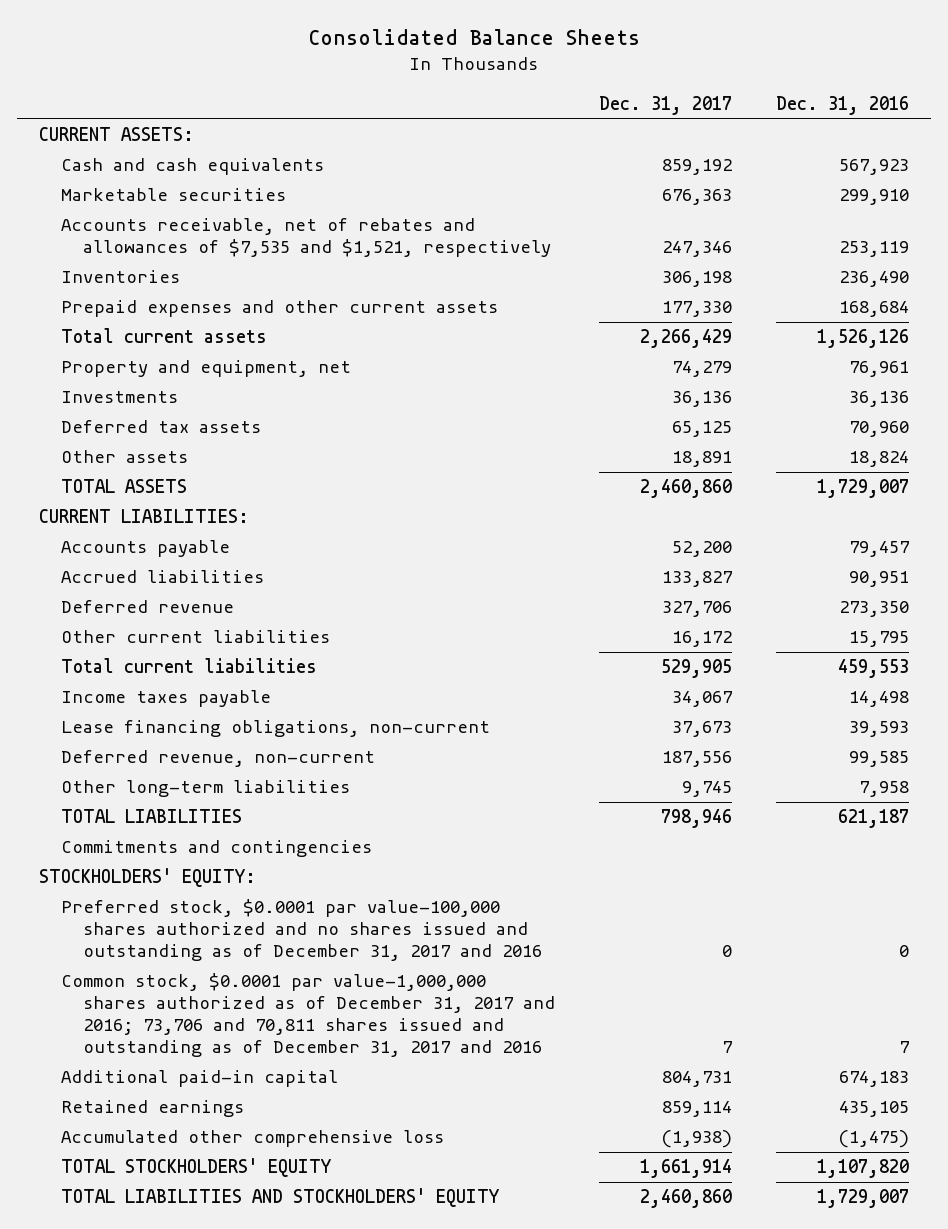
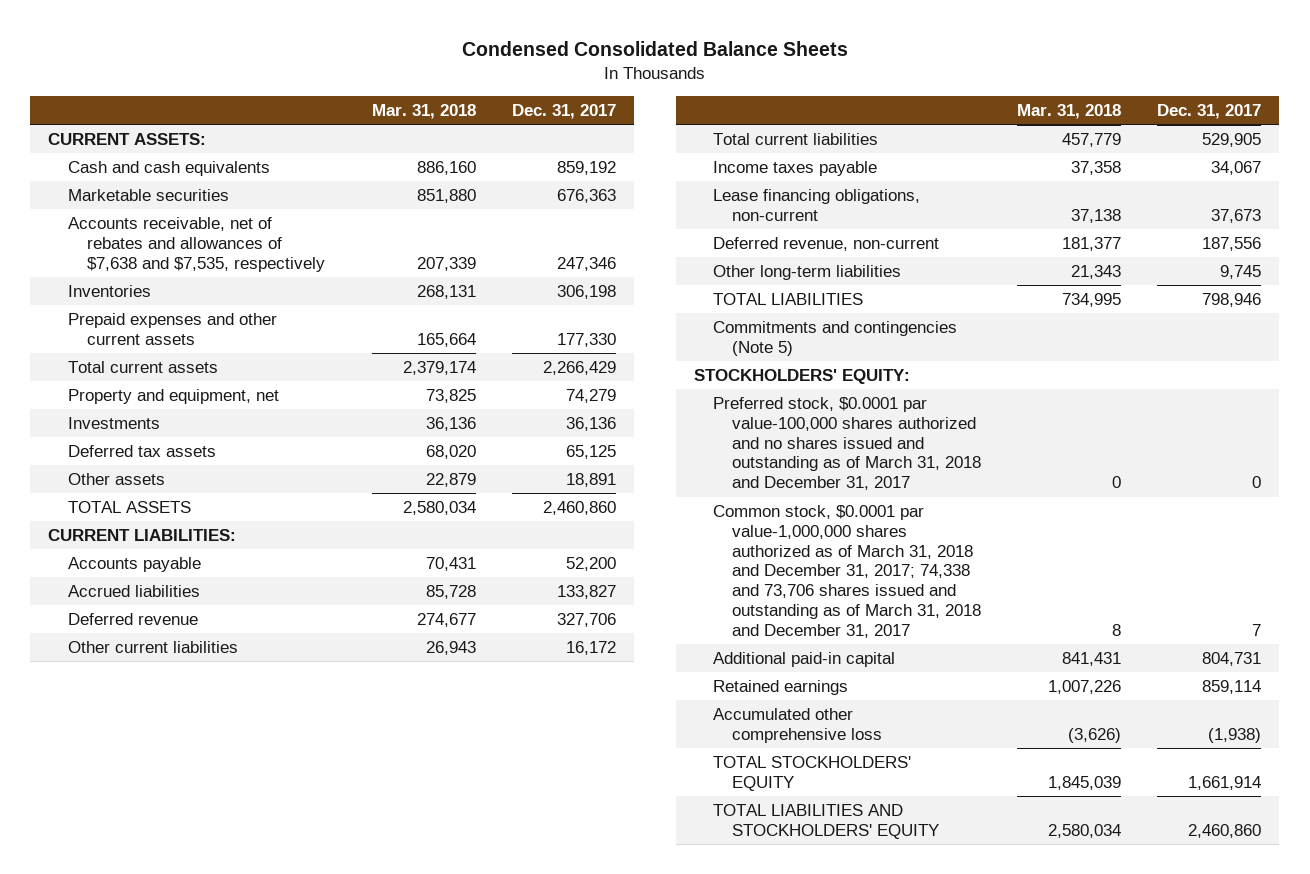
[307,29,640,46] Consolidated Balance Sheets -> [461,41,848,57] Condensed Consolidated Balance Sheets
[776,95,910,115] Dec. 31, 2016 -> none
none -> [371,103,476,119] Mar. 31, 2018
[61,218,552,258] Accounts receivable, net of rebates and allowances of $7,535 and $1,521, respectively -> [67,217,325,272] Accounts receivable, net of rebates and allowances of $7,638 and $7,535, respectively
[61,840,373,858] Commitments and contingencies -> [713,321,958,356] Commitments and contingencies (Note 5)
[61,899,543,962] Preferred stock, $0.0001 par value-100,000 shares authorized and no shares issued and outstanding as of December 31, 2017 and 2016 -> [713,397,982,491] Preferred stock, $0.0001 par value-100,000 shares authorized and no shares issued and outstanding as of March 31, 2018 and December 31, 2017
[61,973,556,1057] Common stock, $0.0001 par value-1,000,000 shares authorized as of December 31, 2017 and 2016; 73,706 and 70,811 shares issued and outstanding as of December 31, 2017 and 2016 -> [713,505,982,638] Common stock, $0.0001 par value-1,000,000 shares authorized as of March 31, 2018 and December 31, 2017; 74,338 and 73,706 shares issued and outstanding as of March 31, 2018 and December 31, 2017

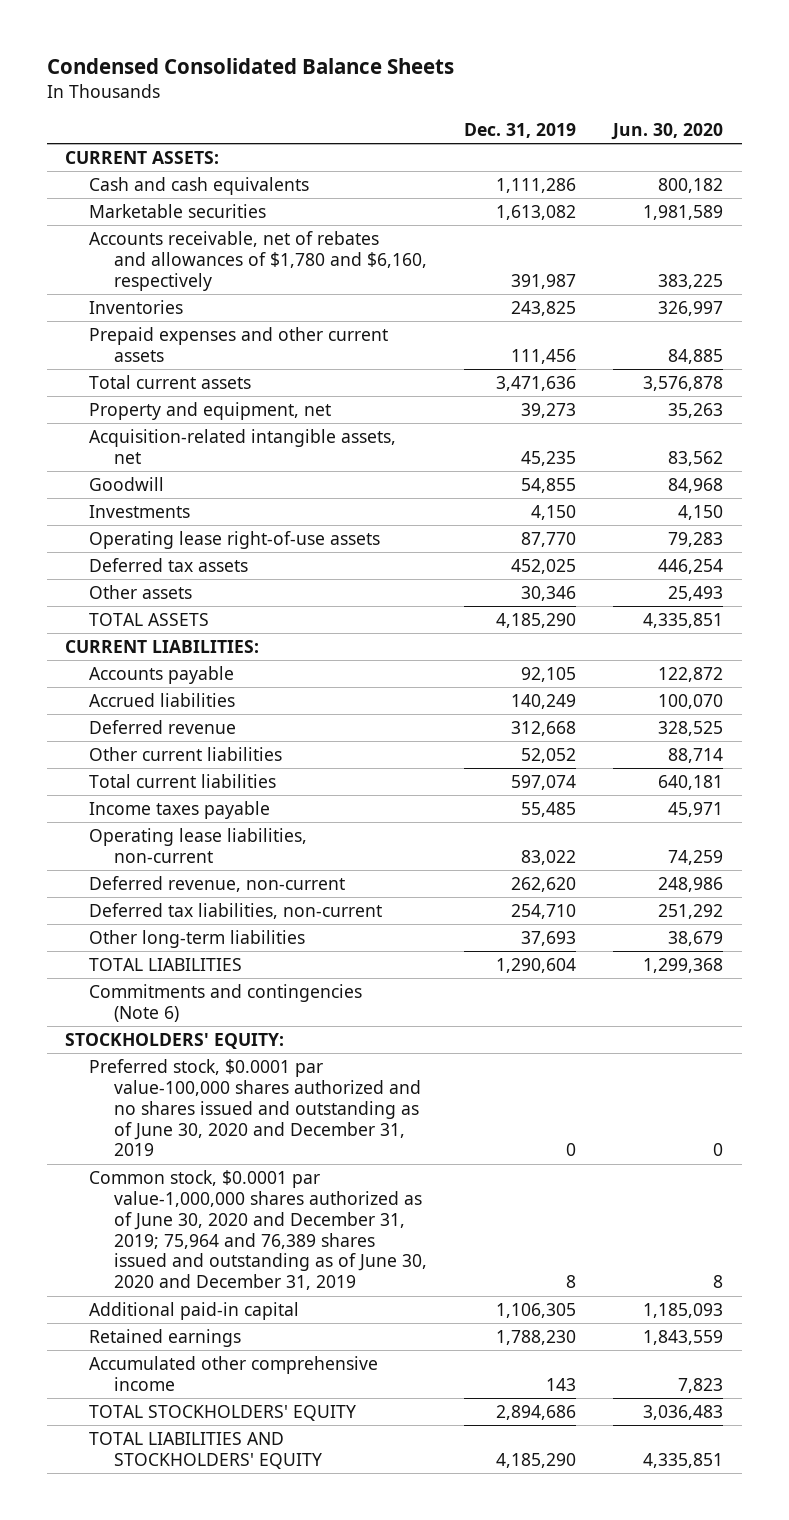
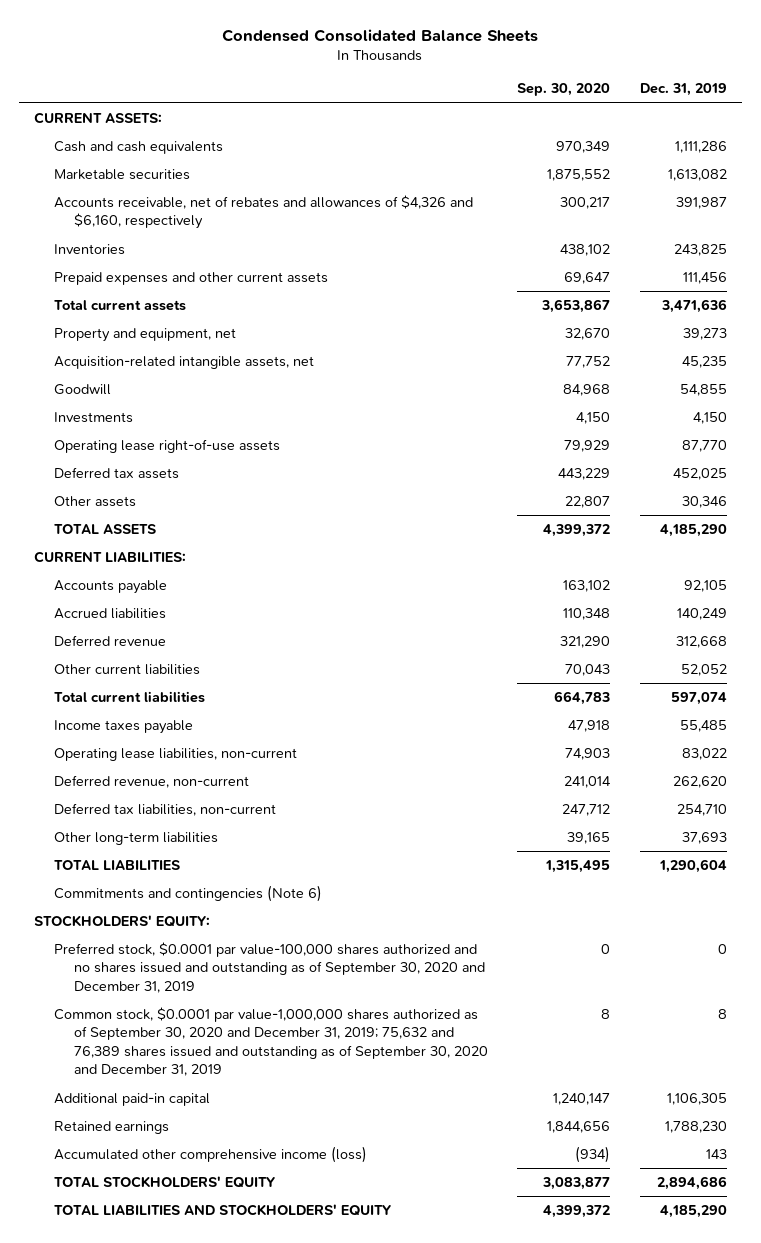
[611,122,724,140] Jun. 30, 2020 -> none
none -> [517,83,611,97] Sep. 30, 2020
[89,231,427,291] Accounts receivable, net of rebates and allowances of $1,780 and $6,160, respectively -> [53,195,473,230] Accounts receivable, net of rebates and allowances of $4,326 and $6,160, respectively
[89,1059,421,1157] Preferred stock, $0.0001 par value-100,000 shares authorized and no shares issued and outstanding as of June 30, 2020 and December 31, 2019 -> [53,942,485,993] Preferred stock, $0.0001 par value-100,000 shares authorized and no shares issued and outstanding as of September 30, 2020 and December 31, 2019
[89,1170,427,1291] Common stock, $0.0001 par value-1,000,000 shares authorized as of June 30, 2020 and December 31, 2019; 75,964 and 76,389 shares issued and outstanding as of June 30, 2020 and December 31, 2019 -> [53,1007,488,1077] Common stock, $0.0001 par value-1,000,000 shares authorized as of September 30, 2020 and December 31, 2019; 75,632 and 76,389 shares issued and outstanding as of September 30, 2020 and December 31, 2019
[89,1356,379,1391] Accumulated other comprehensive income -> [53,1146,367,1164] Accumulated other comprehensive income (loss)

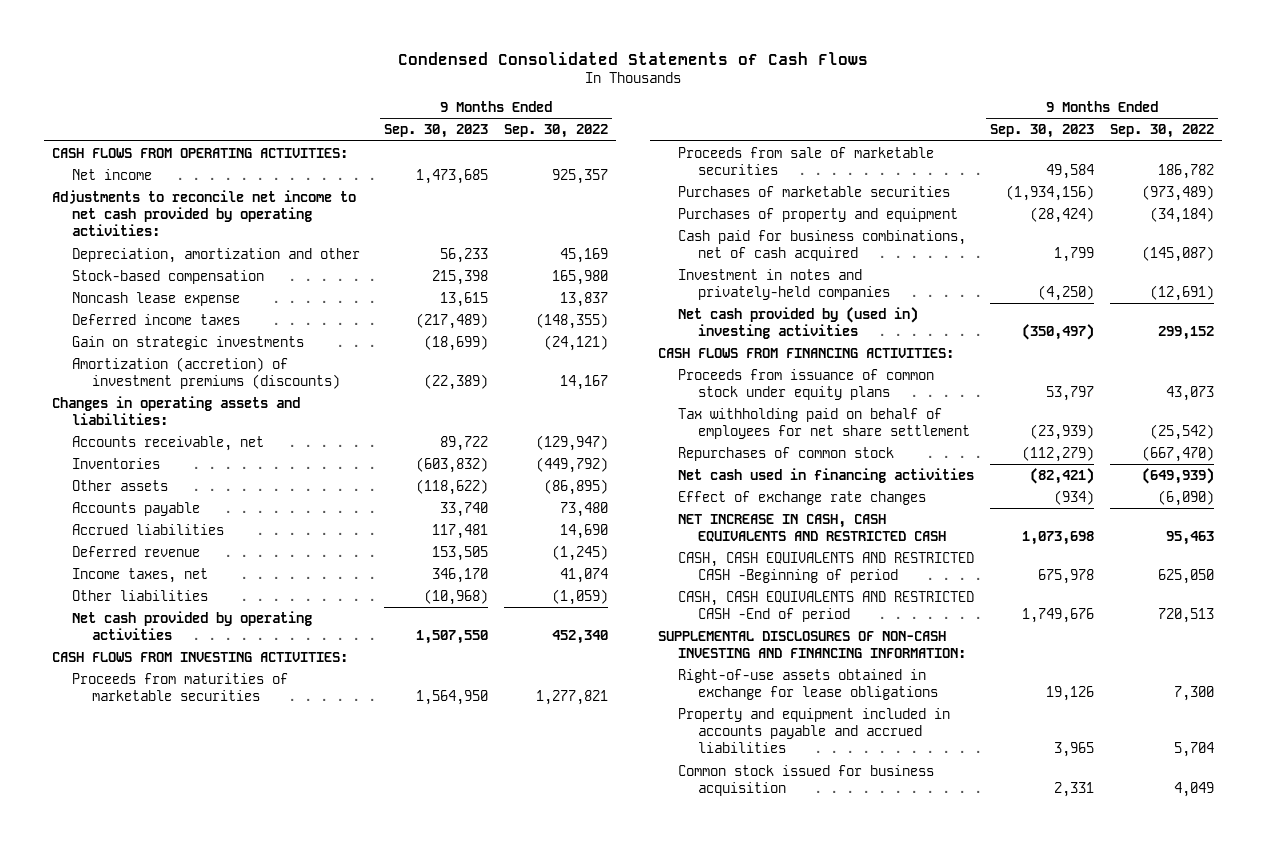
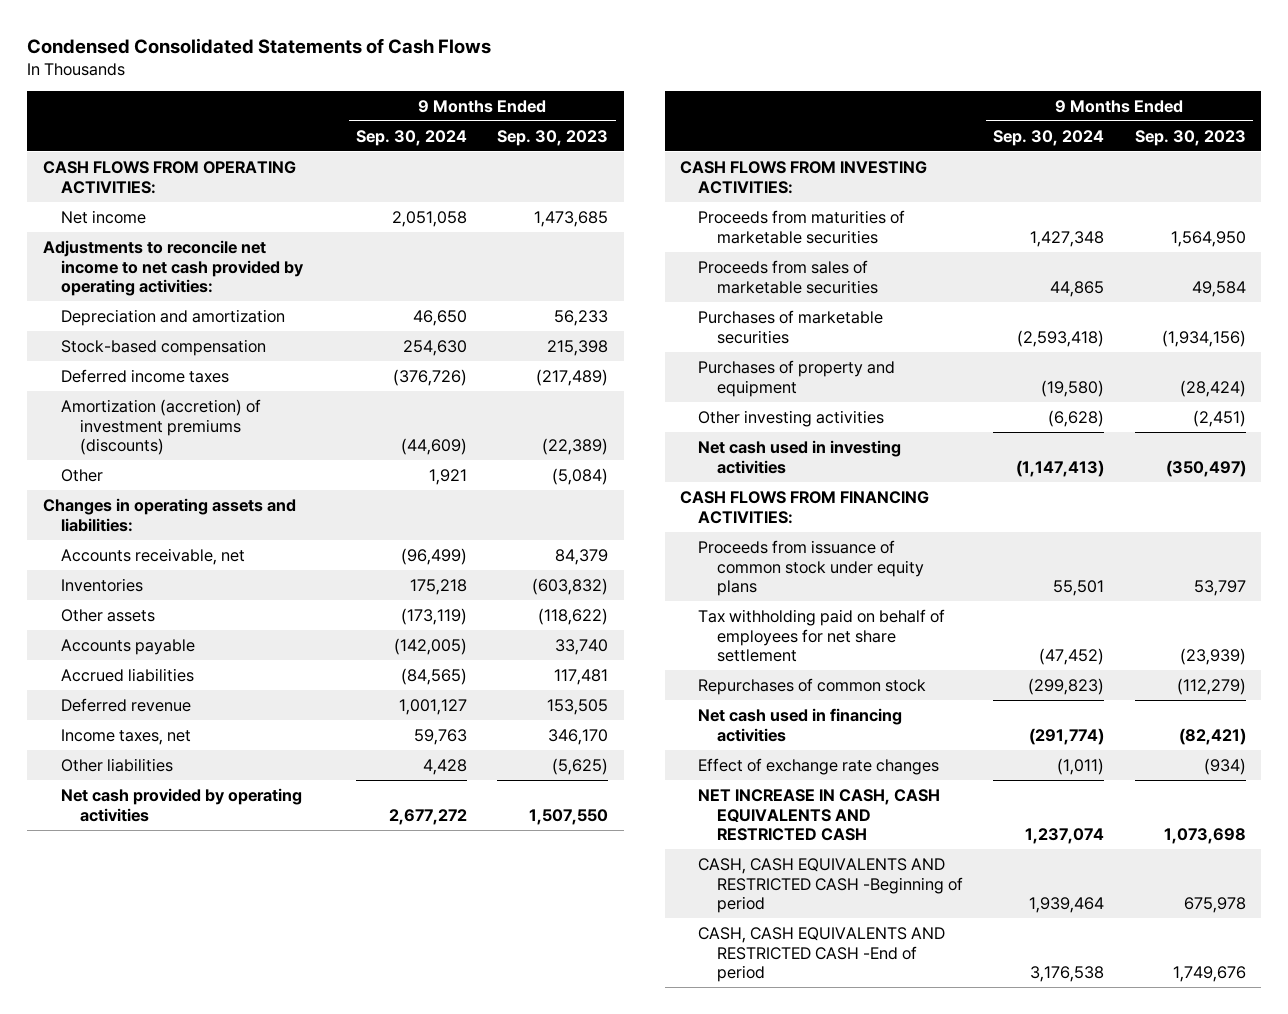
[504,124,609,139] Sep. 30, 2022 -> none
none -> [356,129,468,146] Sep. 30, 2024
[72,247,361,263] Depreciation, amortization and other -> [61,308,286,326] Depreciation and amortization
[72,291,241,306] Noncash lease expense -> none
[72,335,305,350] Gain on strategic investments -> none
none -> [61,468,104,482] Other
[440,435,489,451] 89,722 -> [555,548,609,565] 84,379
[424,588,489,605] (10,968) -> [552,757,609,775] (5,625)
[678,146,935,176] Proceeds from sale of marketable securities -> [698,259,878,294] Proceeds from sales of marketable securities
[678,229,967,262] Cash paid for business combinations, net of cash acquired -> none
[678,268,891,301] Investment in notes and privately-held companies -> none
none -> [698,409,885,427] Other investing activities
[678,306,919,340] Net cash provided by (used in) investing activities -> [698,439,902,474] Net cash used in investing activities
[658,630,967,659] SUPPLEMENTAL DISCLOSURES OF NON-CASH INVESTING AND FINANCING INFORMATION: -> none
[678,668,939,701] Right-of-use assets obtained in exchange for lease obligations -> none
[678,707,951,754] Property and equipment included in accounts payable and accrued liabilities -> none
[678,764,935,797] Common stock issued for business acquisition -> none

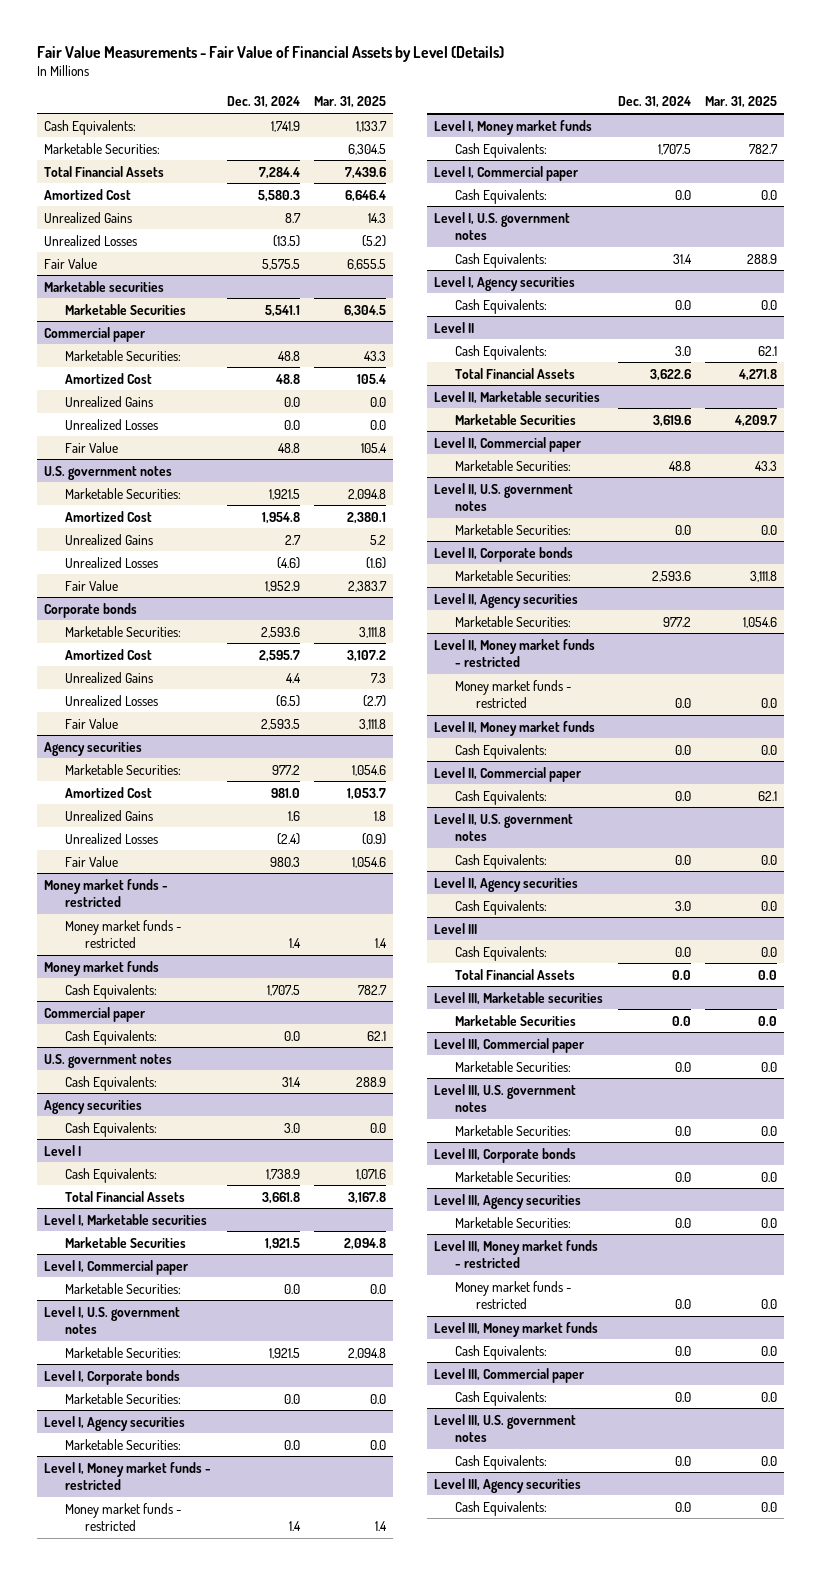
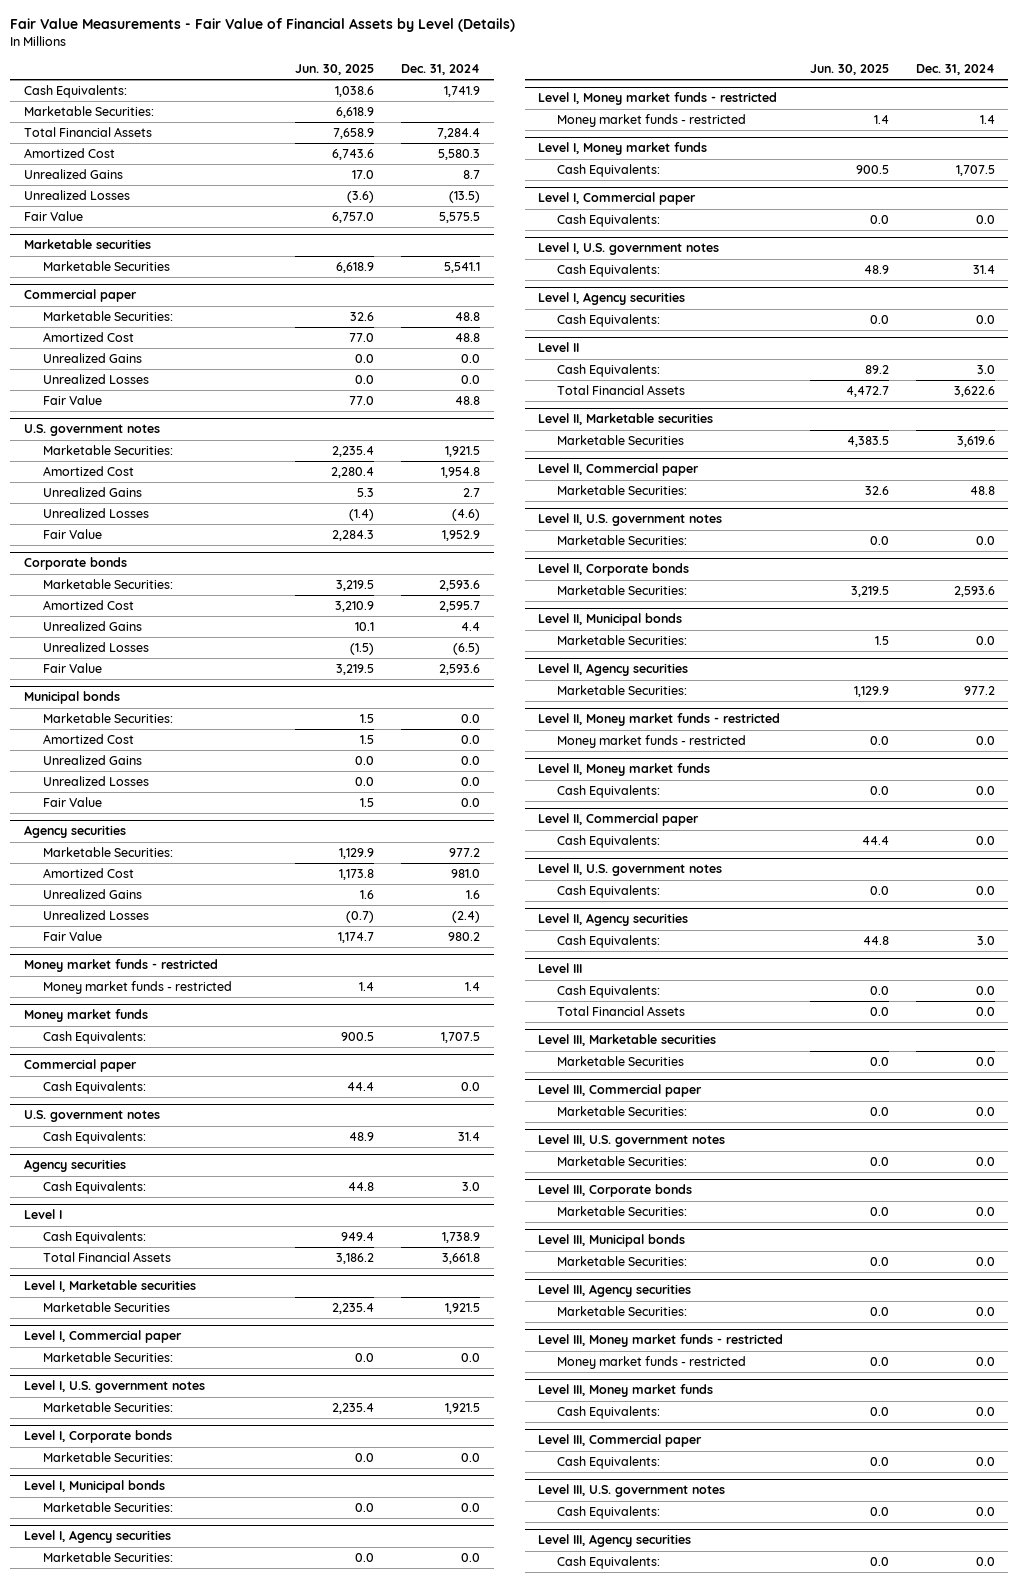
[314,96,387,109] Mar. 31, 2025 -> none
none -> [295,64,375,76] Jun. 30, 2025
[260,718,300,730] 2,593.5 -> [439,663,481,675] 2,593.6
none -> [23,691,120,705] Municipal bonds
none -> [42,712,173,723] Marketable Securities:
none -> [42,733,134,744] Amortized Cost
none -> [42,754,142,765] Unrealized Gains
none -> [42,775,149,786] Unrealized Losses
none -> [42,796,102,807] Fair Value
[269,856,300,867] 980.3 -> [448,931,481,941] 980.2
none -> [23,1480,165,1494] Level I, Municipal bonds
none -> [42,1501,173,1512] Marketable Securities:
none -> [538,613,683,627] Level II, Municipal bonds
none -> [557,634,688,645] Marketable Securities:
none -> [538,1234,686,1248] Level III, Municipal bonds
none -> [557,1255,688,1266] Marketable Securities:

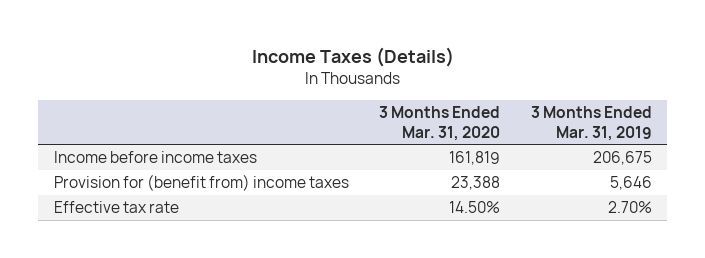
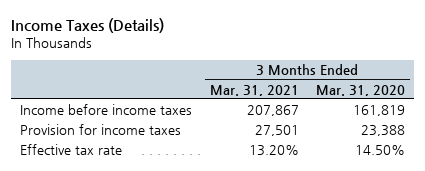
[530,105,652,141] 3 Months Ended Mar. 31, 2019 -> none
none -> [209,84,299,96] Mar. 31, 2021
[53,174,349,192] Provision for (benefit from) income taxes -> [19,124,181,136] Provision for income taxes

